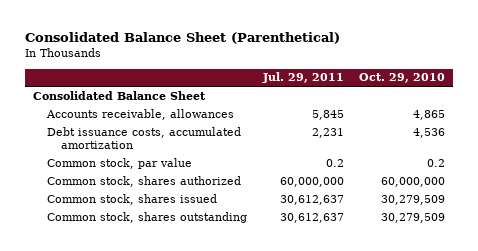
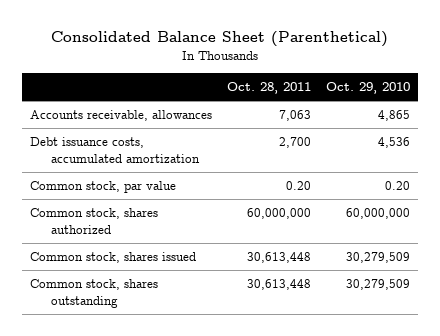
[261,72,344,84] Jul. 29, 2011 -> none
none -> [226,82,311,95] Oct. 28, 2011
[33,90,207,100] Consolidated Balance Sheet -> none
[427,158,446,167] 0.2 -> [384,181,410,191] 0.20

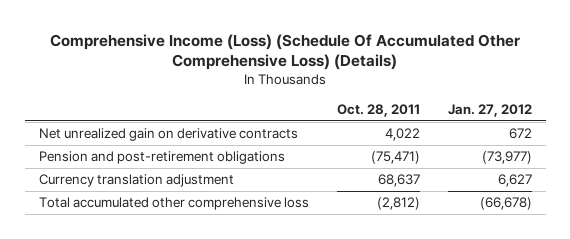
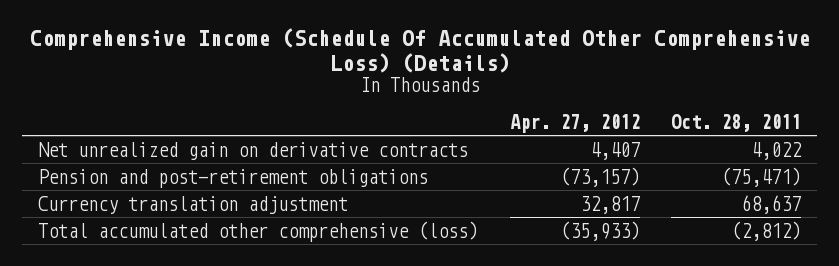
[50,33,521,71] Comprehensive Income (Loss) (Schedule Of Accumulated Other Comprehensive Loss) (Details) -> [29,28,810,73] Comprehensive Income (Schedule Of Accumulated Other Comprehensive Loss) (Details)
[447,103,532,117] Jan. 27, 2012 -> none
none -> [509,113,640,133] Apr. 27, 2012
[38,197,309,211] Total accumulated other comprehensive loss -> [37,220,478,242] Total accumulated other comprehensive (loss)

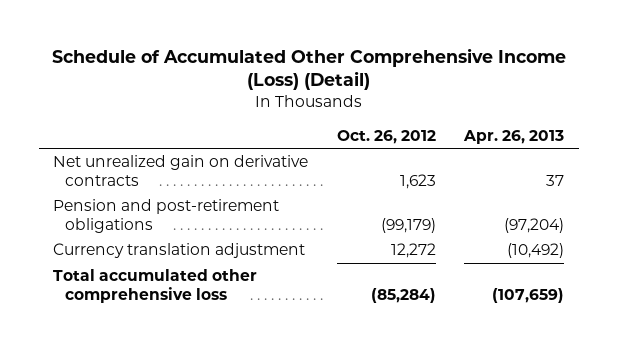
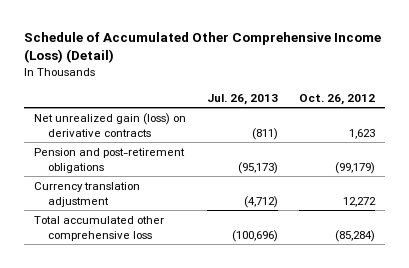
[463,129,565,144] Apr. 26, 2013 -> none
none -> [206,93,278,105] Jul. 26, 2013
[53,155,309,186] Net unrealized gain on derivative contracts -> [34,112,187,137] Net unrealized gain (loss) on derivative contracts

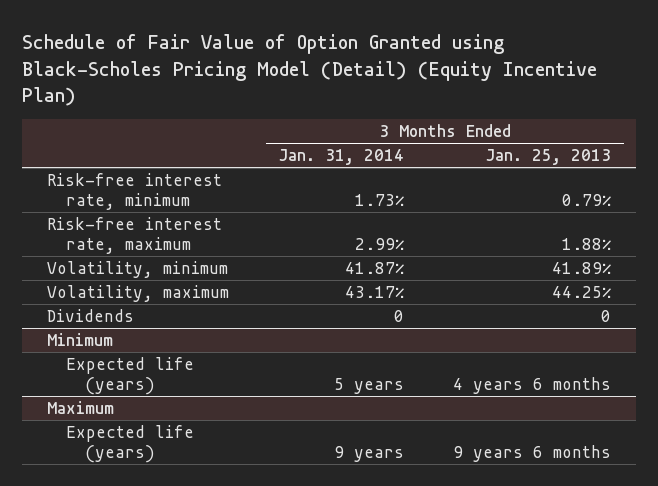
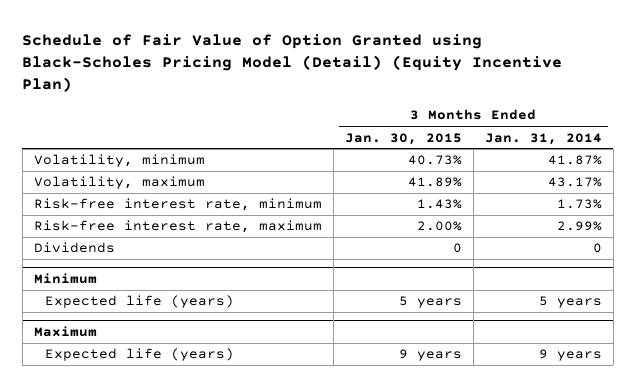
[485,149,612,166] Jan. 25, 2013 -> none
none -> [344,132,462,145] Jan. 30, 2015
[46,172,222,210] Risk-free interest rate, minimum -> [33,198,322,212] Risk-free interest rate, minimum
[46,216,222,254] Risk-free interest rate, maximum -> [33,220,322,234] Risk-free interest rate, maximum

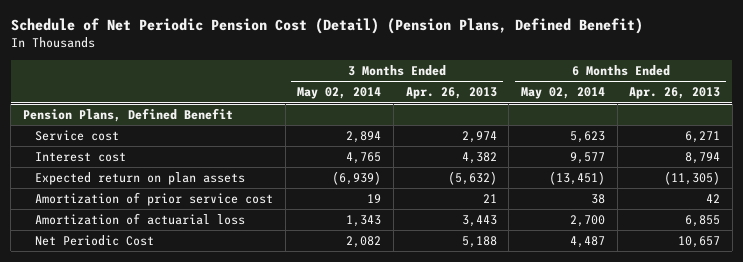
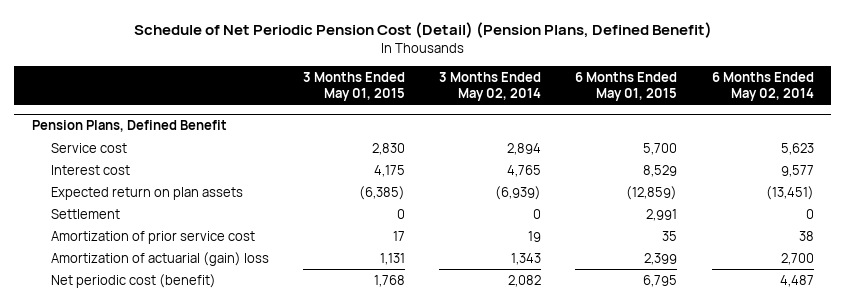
[405,87,497,100] Apr. 26, 2013 -> none
[629,87,721,100] Apr. 26, 2013 -> none
none -> [303,71,406,102] 3 Months Ended May 01, 2015
none -> [575,71,678,102] 6 Months Ended May 01, 2015
none -> [50,208,120,219] Settlement
[35,213,246,226] Amortization of actuarial loss -> [50,251,269,266] Amortization of actuarial (gain) loss
[35,235,155,247] Net Periodic Cost -> [50,273,216,288] Net periodic cost (benefit)

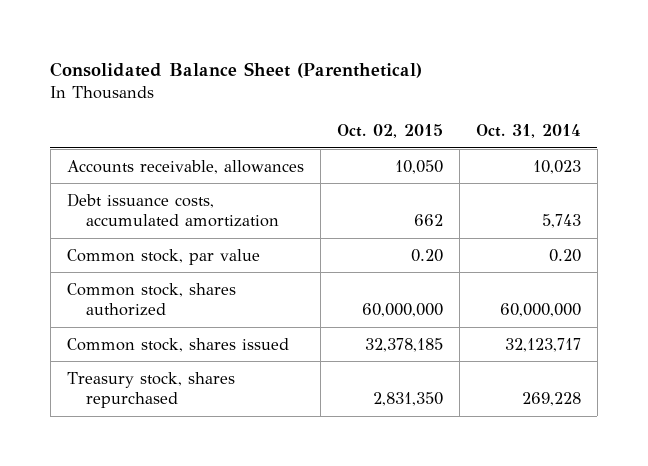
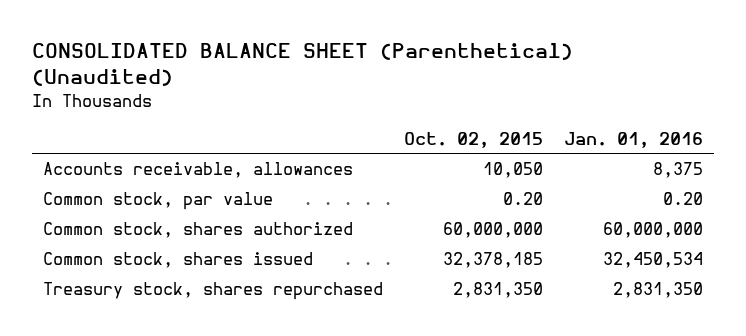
[50,61,423,78] Consolidated Balance Sheet (Parenthetical) -> [32,43,574,86] CONSOLIDATED BALANCE SHEET (Parenthetical) (Unaudited)
[475,124,581,139] Oct. 31, 2014 -> none
none -> [563,131,703,148] Jan. 01, 2016
[66,192,279,228] Debt issuance costs, accumulated amortization -> none

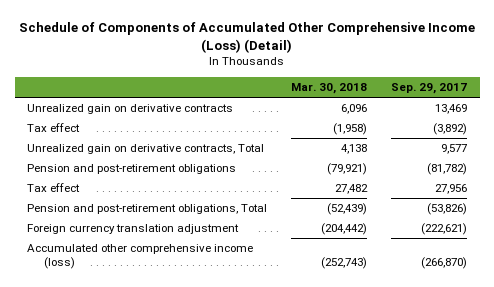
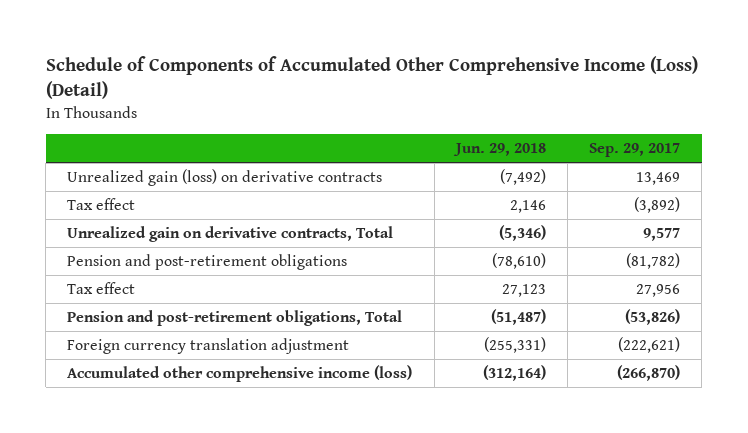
[291,82,368,94] Mar. 30, 2018 -> none
none -> [452,143,546,157] Jun. 29, 2018
[26,104,233,115] Unrealized gain on derivative contracts -> [67,169,383,187] Unrealized gain (loss) on derivative contracts

